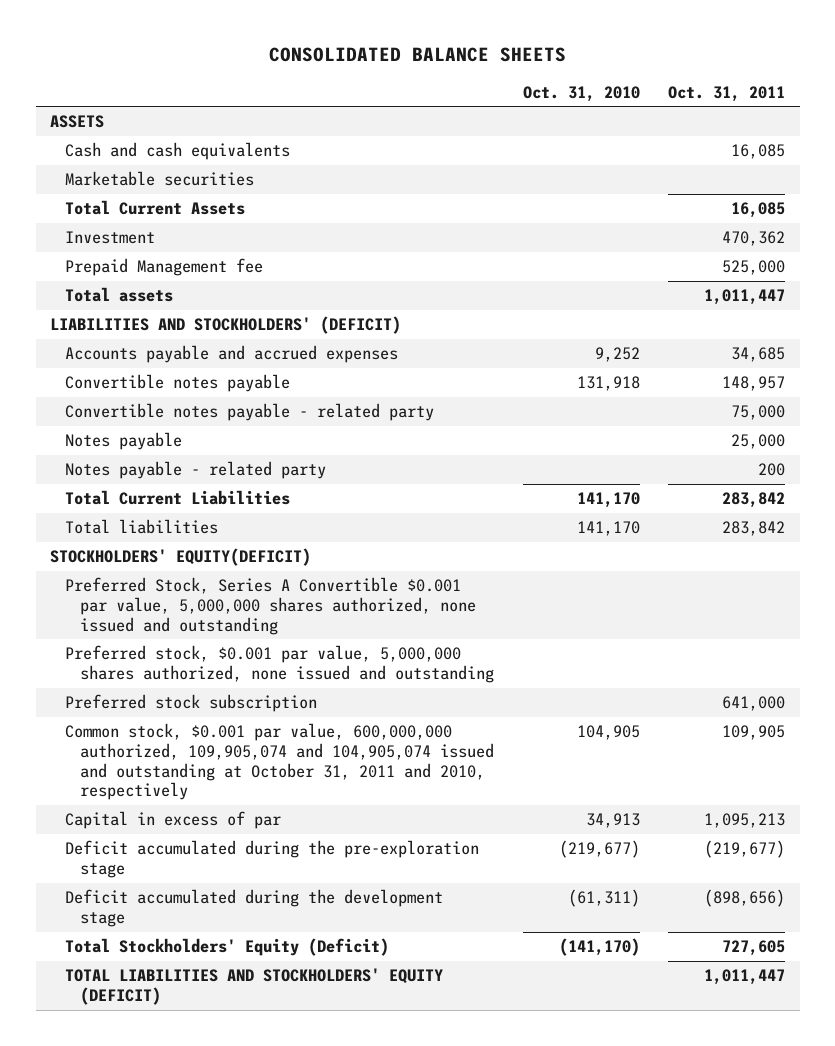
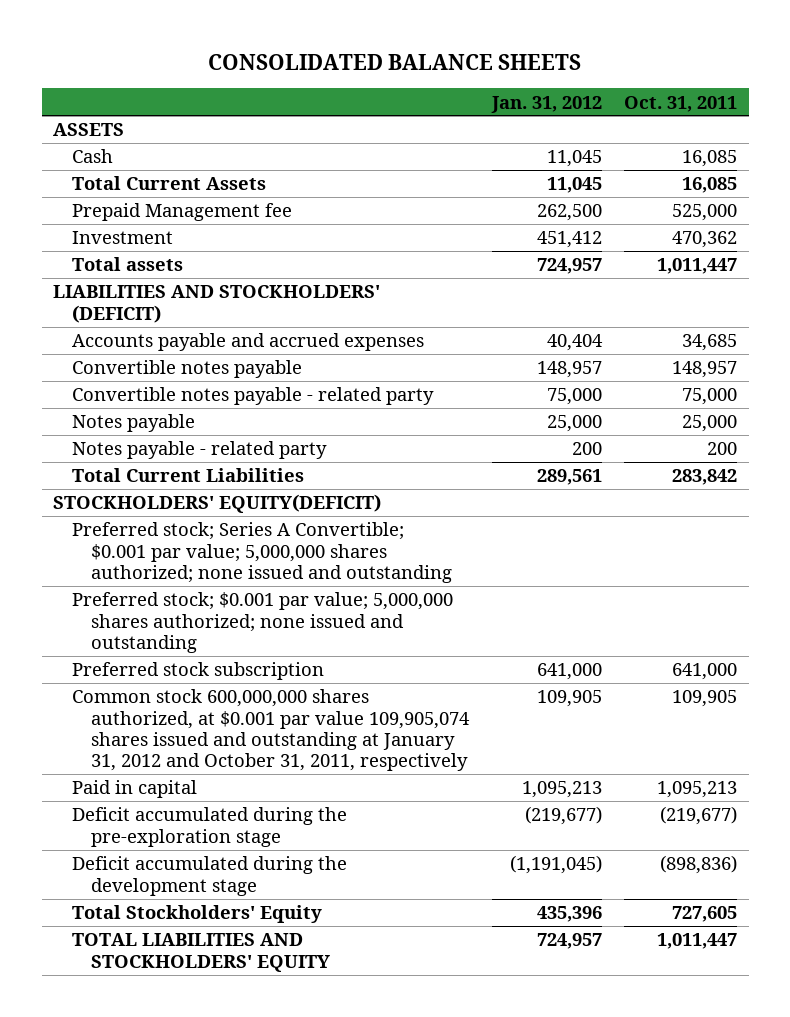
[522,85,640,102] Oct. 31, 2010 -> none
none -> [490,95,602,113] Jan. 31, 2012
[65,171,255,187] Marketable securities -> none
[65,142,291,161] Cash and cash equivalents -> [71,149,113,164] Cash
[65,231,156,245] Investment -> [71,231,173,245] Investment
[65,519,219,535] Total liabilities -> none
[65,577,477,635] Preferred Stock, Series A Convertible $0.001 par value, 5,000,000 shares authorized, none issued and outstanding -> [71,522,452,583] Preferred stock; Series A Convertible; $0.001 par value; 5,000,000 shares authorized; none issued and outstanding
[65,645,495,683] Preferred stock, $0.001 par value, 5,000,000 shares authorized, none issued and outstanding -> [71,592,453,653] Preferred stock; $0.001 par value; 5,000,000 shares authorized; none issued and outstanding
[65,723,495,801] Common stock, $0.001 par value, 600,000,000 authorized, 109,905,074 and 104,905,074 issued and outstanding at October 31, 2011 and 2010, respectively -> [71,689,470,772] Common stock 600,000,000 shares authorized, at $0.001 par value 109,905,074 shares issued and outstanding at January 31, 2012 and October 31, 2011, respectively
[65,811,282,830] Capital in excess of par -> [71,780,197,799] Paid in capital
[704,889,786,908] (898,656) -> [660,855,738,875] (898,836)
[65,938,390,957] Total Stockholders' Equity (Deficit) -> [71,905,322,924] Total Stockholders' Equity
[65,968,444,1005] TOTAL LIABILITIES AND STOCKHOLDERS' EQUITY (DEFICIT) -> [71,933,330,972] TOTAL LIABILITIES AND STOCKHOLDERS' EQUITY

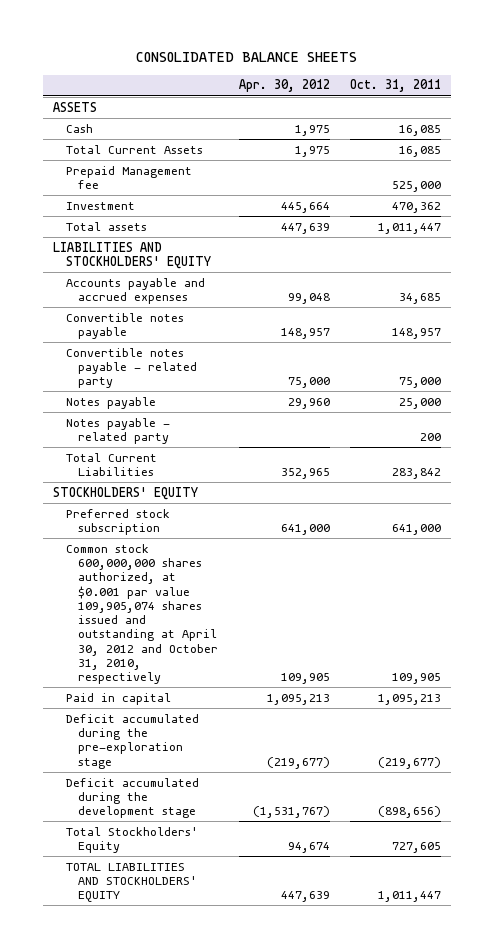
[490,95,602,113] Jan. 31, 2012 -> none
none -> [238,79,330,93] Apr. 30, 2012
[52,285,380,323] LIABILITIES AND STOCKHOLDERS' (DEFICIT) -> [53,241,211,269] LIABILITIES AND STOCKHOLDERS' EQUITY
[71,522,452,583] Preferred stock; Series A Convertible; $0.001 par value; 5,000,000 shares authorized; none issued and outstanding -> none
[71,592,453,653] Preferred stock; $0.001 par value; 5,000,000 shares authorized; none issued and outstanding -> none
[52,494,381,514] STOCKHOLDERS' EQUITY(DEFICIT) -> [53,486,199,500] STOCKHOLDERS' EQUITY
[71,689,470,772] Common stock 600,000,000 shares authorized, at $0.001 par value 109,905,074 shares issued and outstanding at January 31, 2012 and October 31, 2011, respectively -> [65,543,219,685] Common stock 600,000,000 shares authorized, at $0.001 par value 109,905,074 shares issued and outstanding at April 30, 2012 and October 31, 2010, respectively
[660,855,738,875] (898,836) -> [377,806,441,819] (898,656)

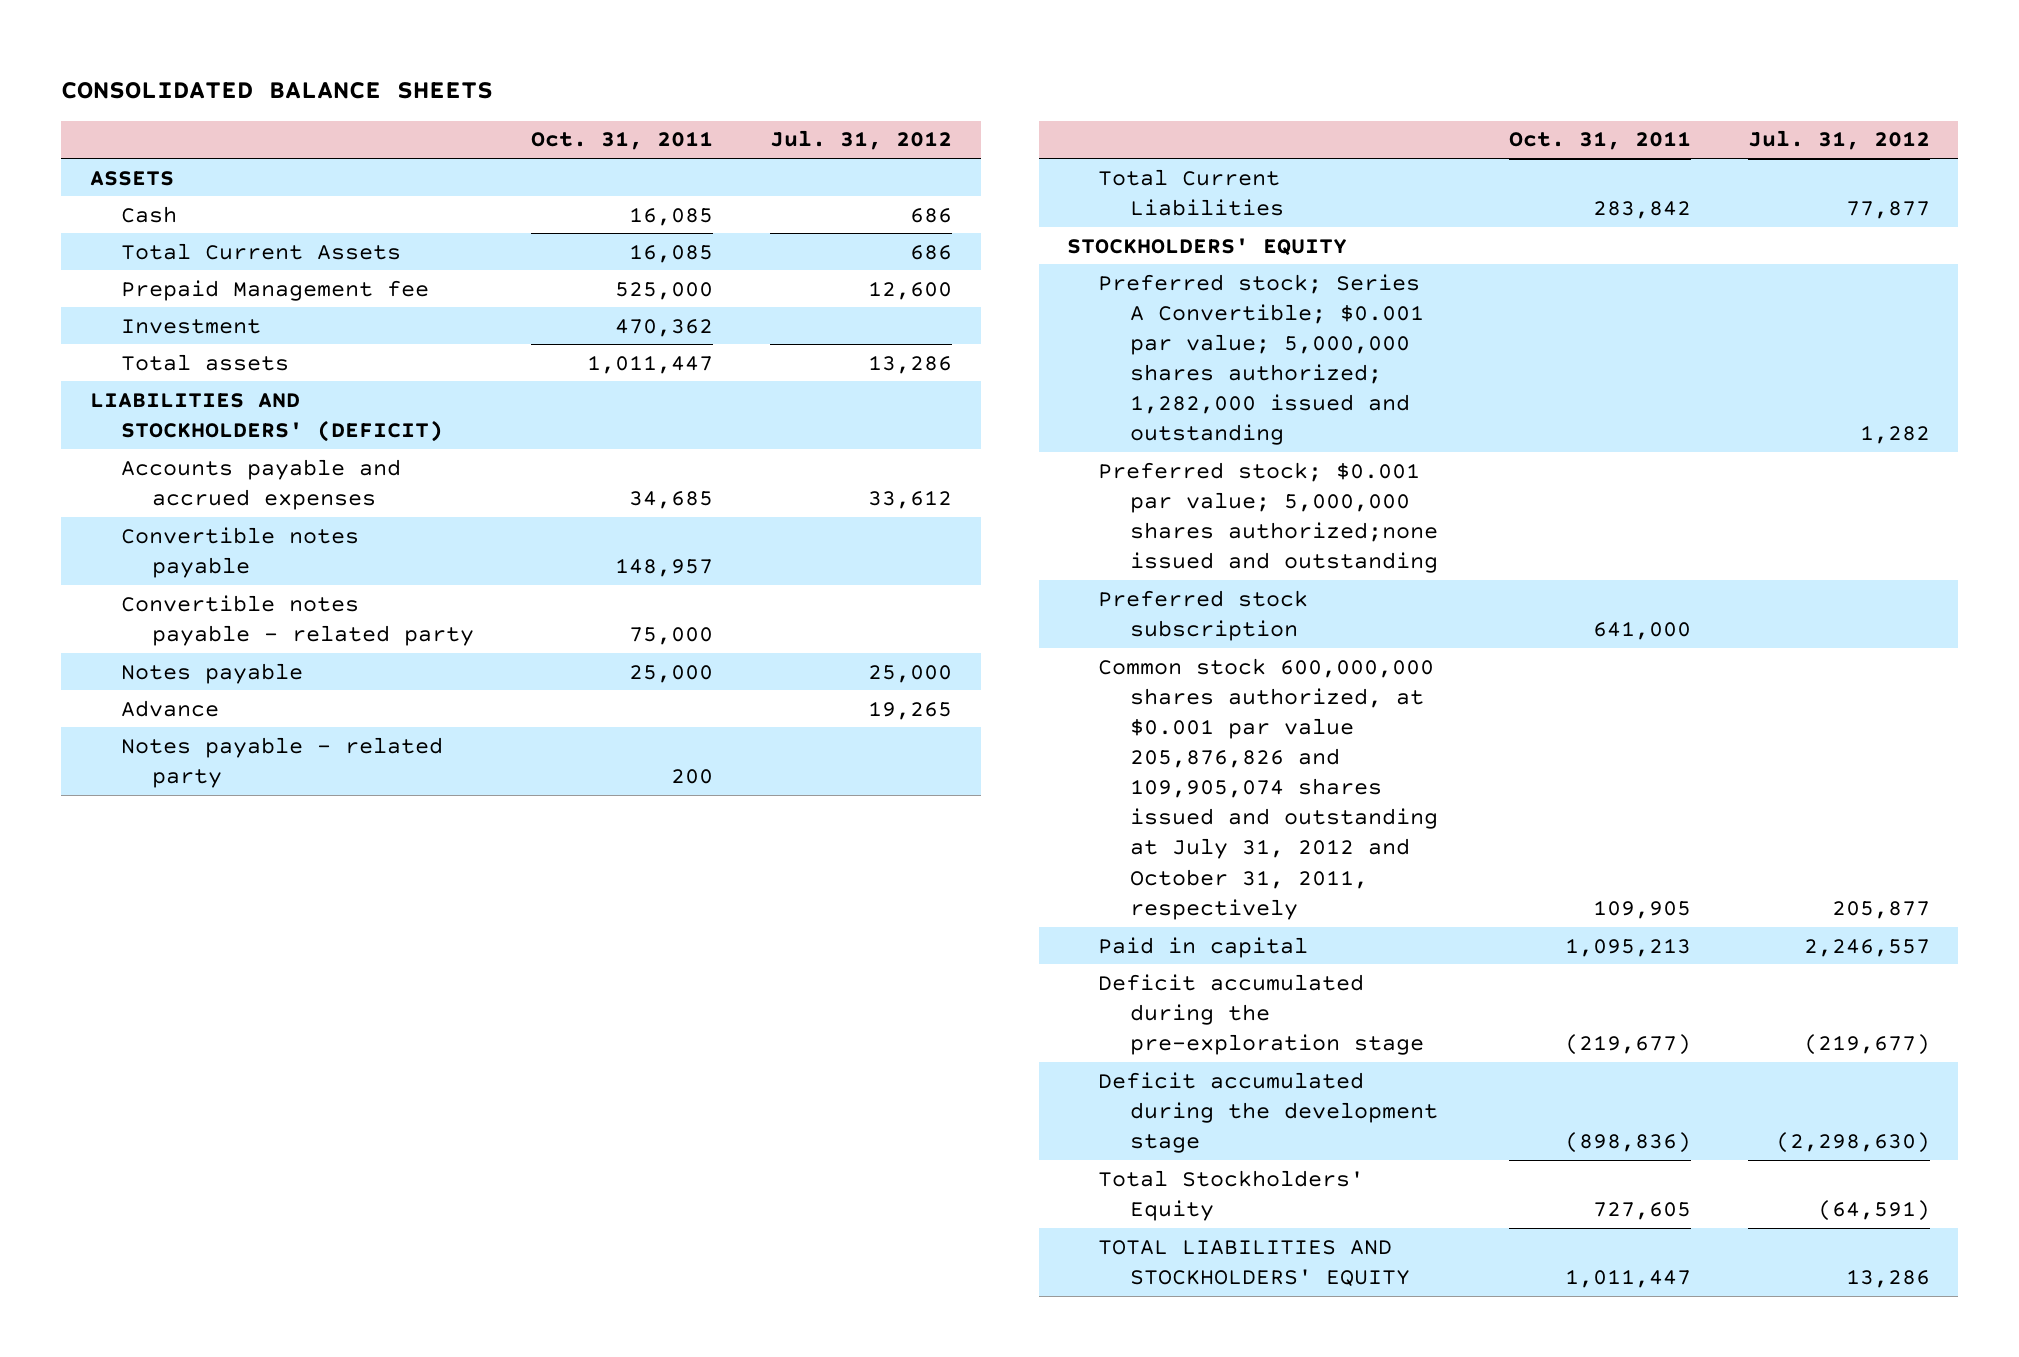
[238,79,330,93] Apr. 30, 2012 -> none
none -> [770,130,953,151] Jul. 31, 2012
[53,241,211,269] LIABILITIES AND STOCKHOLDERS' EQUITY -> [89,392,444,442] LIABILITIES AND STOCKHOLDERS' (DEFICIT)
none -> [121,699,220,717] Advance
none -> [1098,273,1424,446] Preferred stock; Series A Convertible; $0.001 par value; 5,000,000 shares authorized; 1,282,000 issued and outstanding
none -> [1098,461,1438,574] Preferred stock; $0.001 par value; 5,000,000 shares authorized;none issued and outstanding
[65,543,219,685] Common stock 600,000,000 shares authorized, at $0.001 par value 109,905,074 shares issued and outstanding at April 30, 2012 and October 31, 2010, respectively -> [1098,657,1438,920] Common stock 600,000,000 shares authorized, at $0.001 par value 205,876,826 and 109,905,074 shares issued and outstanding at July 31, 2012 and October 31, 2011, respectively
[377,806,441,819] (898,656) -> [1564,1131,1691,1153] (898,836)

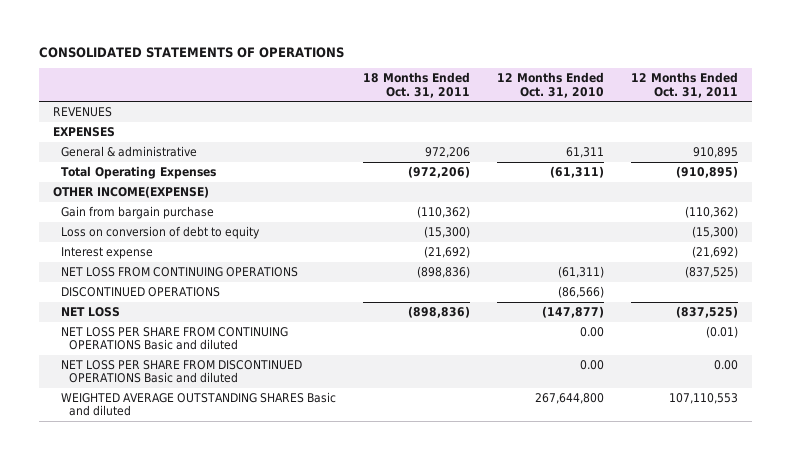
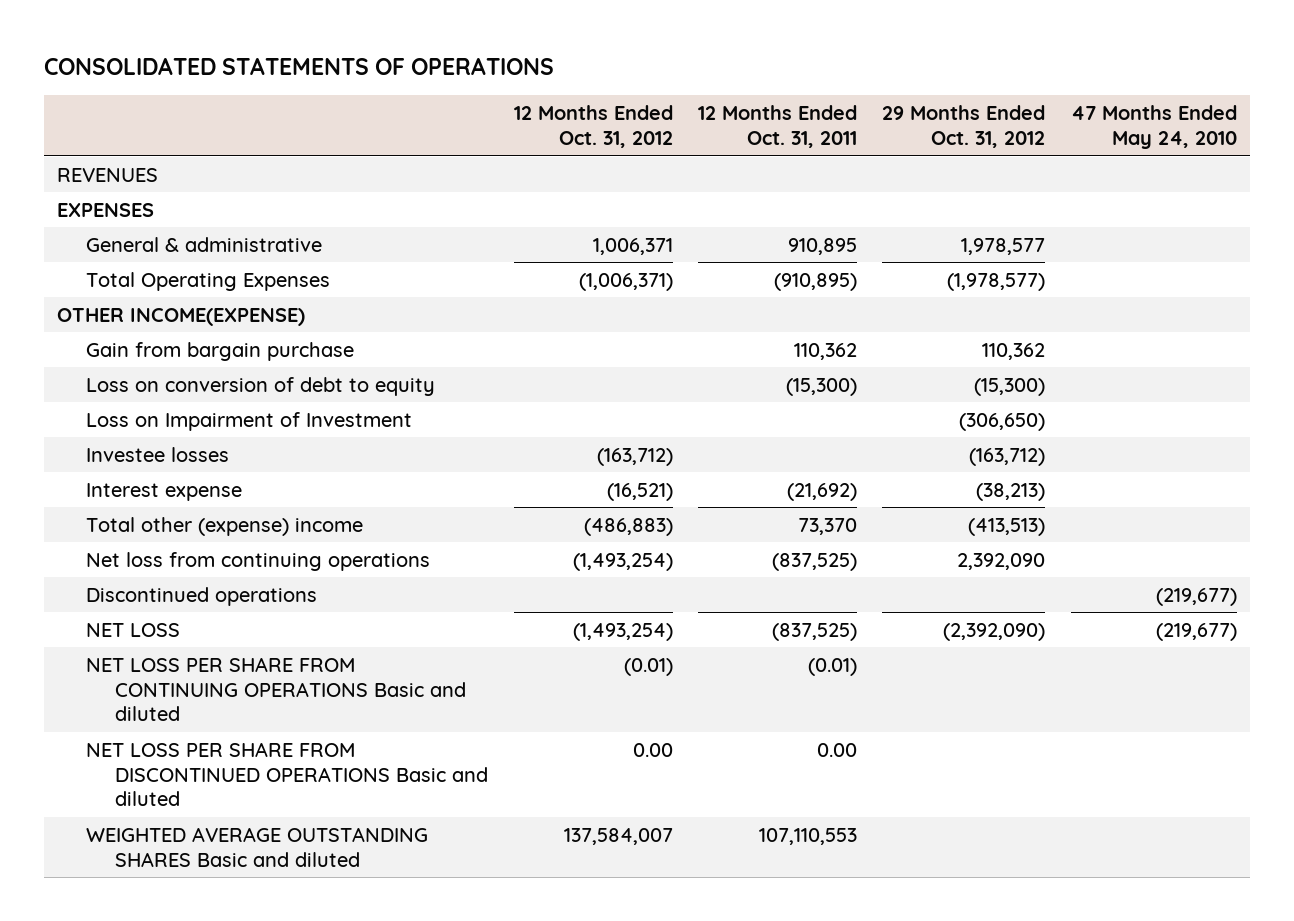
[363,72,471,98] 18 Months Ended Oct. 31, 2011 -> none
[497,72,605,98] 12 Months Ended Oct. 31, 2010 -> none
none -> [513,105,673,148] 12 Months Ended Oct. 31, 2012
none -> [882,105,1046,148] 29 Months Ended Oct. 31, 2012
none -> [1070,105,1237,149] 47 Months Ended May 24, 2010
[685,206,739,219] (110,362) -> [794,342,858,360] 110,362
none -> [86,411,413,431] Loss on Impairment of Investment
none -> [86,446,230,462] Investee losses
none -> [86,516,364,536] Total other (expense) income
[60,267,298,278] NET LOSS FROM CONTINUING OPERATIONS -> [86,551,431,571] Net loss from continuing operations
[60,287,220,298] DISCONTINUED OPERATIONS -> [86,586,318,606] Discontinued operations

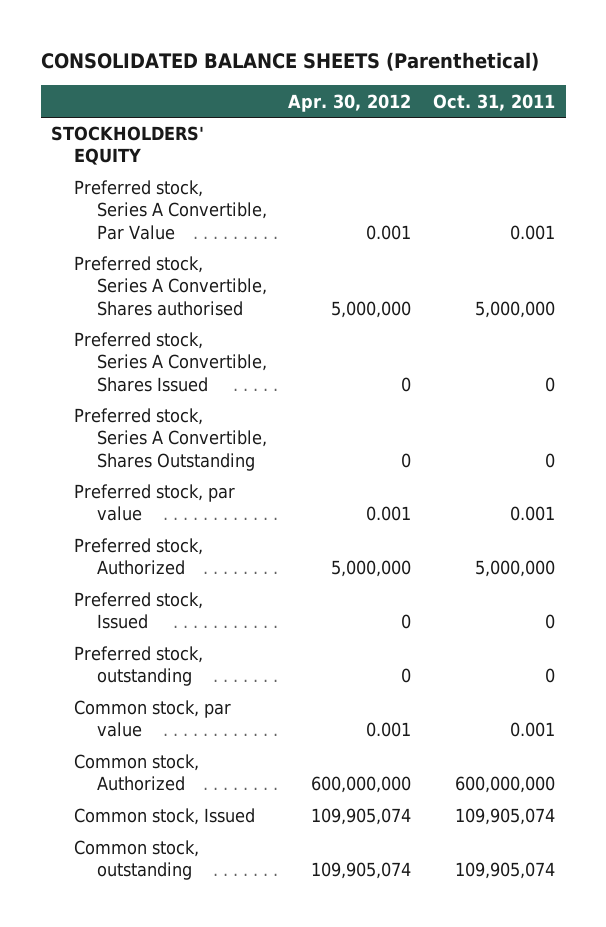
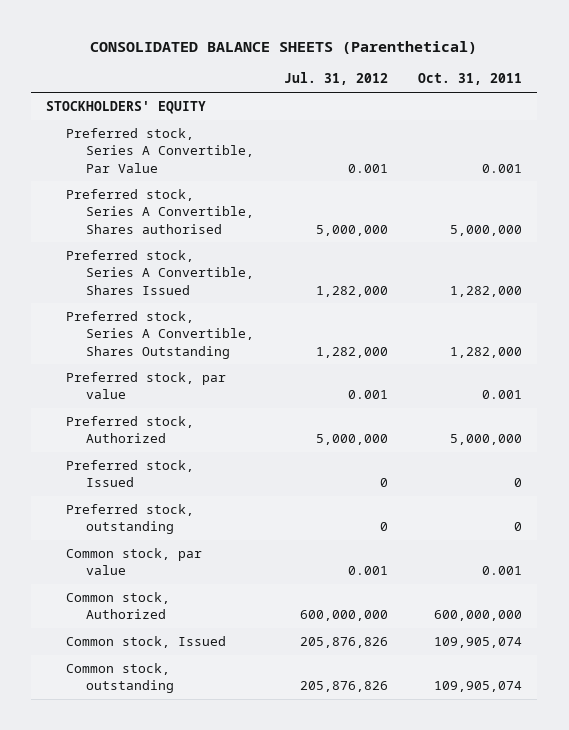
[288,93,412,112] Apr. 30, 2012 -> none
none -> [284,72,389,86] Jul. 31, 2012
[544,376,555,392] 0 -> [450,285,523,297] 1,282,000
[544,452,555,468] 0 -> [450,346,523,358] 1,282,000

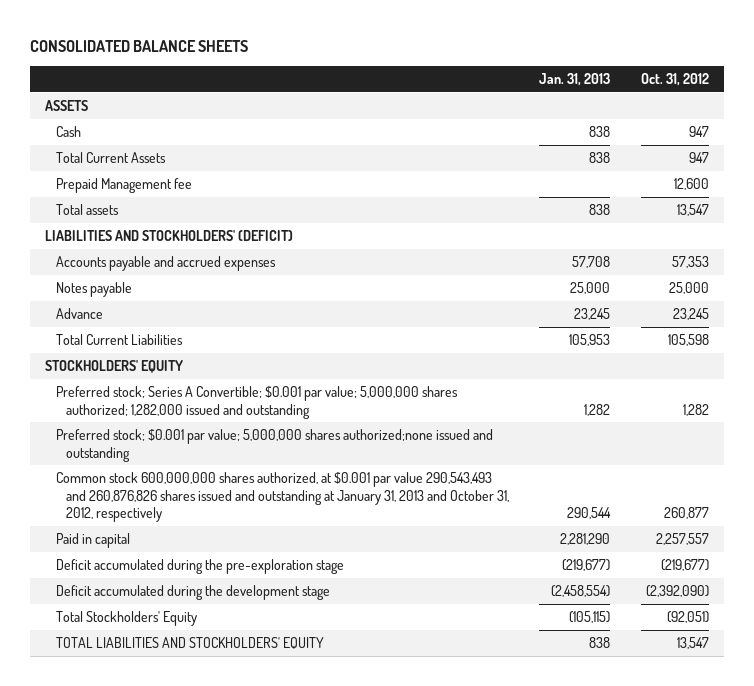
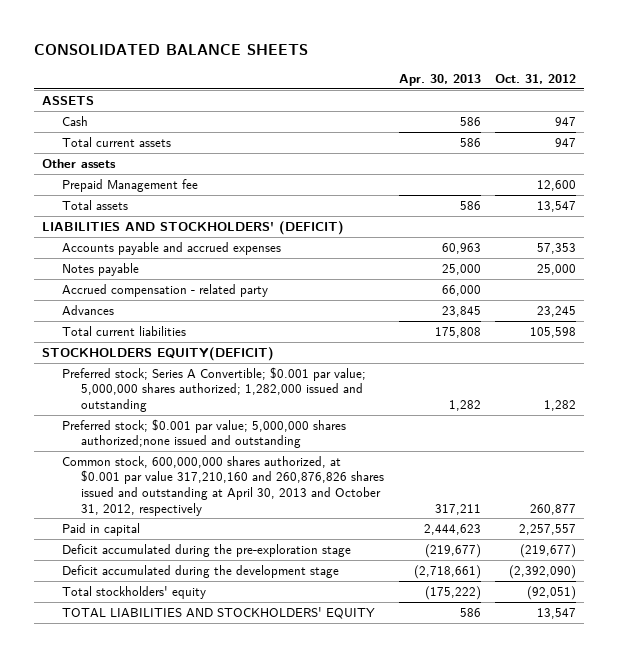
[539,72,611,86] Jan. 31, 2013 -> none
none -> [398,74,481,87] Apr. 30, 2013
[55,152,166,164] Total Current Assets -> [61,136,171,147] Total current assets
none -> [41,158,116,168] Other assets
none -> [61,283,268,297] Accrued compensation - related party
[55,308,103,320] Advance -> [61,304,114,315] Advances
[55,334,183,346] Total Current Liabilities -> [61,325,186,336] Total current liabilities
[45,360,184,374] STOCKHOLDERS' EQUITY -> [41,346,274,361] STOCKHOLDERS EQUITY(DEFICIT)
[55,472,509,523] Common stock 600,000,000 shares authorized, at $0.001 par value 290,543,493 and 260,876,826 shares issued and outstanding at January 31, 2013 and October 31, 2012, respectively -> [61,455,385,516] Common stock, 600,000,000 shares authorized, at $0.001 par value 317,210,160 and 260,876,826 shares issued and outstanding at April 30, 2013 and October 31, 2012, respectively
[55,611,197,627] Total Stockholders' Equity -> [61,585,206,599] Total stockholders' equity

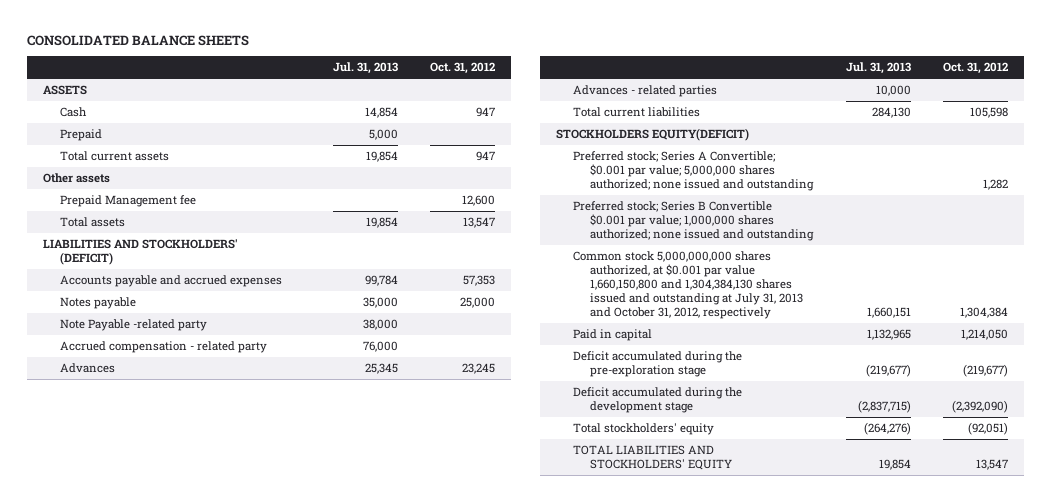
[398,74,481,87] Apr. 30, 2013 -> none
none -> [332,62,398,75] Jul. 31, 2013
none -> [60,129,103,142] Prepaid
none -> [60,319,208,332] Note Payable -related party
none -> [573,85,718,98] Advances - related parties
[61,366,366,412] Preferred stock; Series A Convertible; $0.001 par value; 5,000,000 shares authorized; 1,282,000 issued and outstanding -> [573,151,815,192] Preferred stock; Series A Convertible; $0.001 par value; 5,000,000 shares authorized; none issued and outstanding
[61,418,346,449] Preferred stock; $0.001 par value; 5,000,000 shares authorized;none issued and outstanding -> [573,201,815,242] Preferred stock; Series B Convertible $0.001 par value; 1,000,000 shares authorized; none issued and outstanding
[61,455,385,516] Common stock, 600,000,000 shares authorized, at $0.001 par value 317,210,160 and 260,876,826 shares issued and outstanding at April 30, 2013 and October 31, 2012, respectively -> [573,251,804,320] Common stock 5,000,000,000 shares authorized, at $0.001 par value 1,660,150,800 and 1,304,384,130 shares issued and outstanding at July 31, 2013 and October 31, 2012, respectively
[530,503,577,515] 260,877 -> [959,307,1008,319] 1,304,384
[519,523,577,535] 2,257,557 -> [960,329,1008,341] 1,214,050

